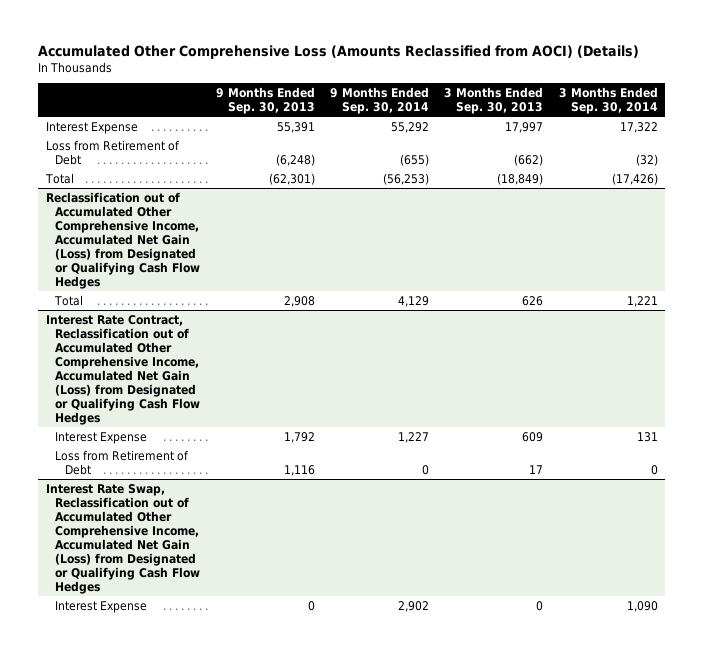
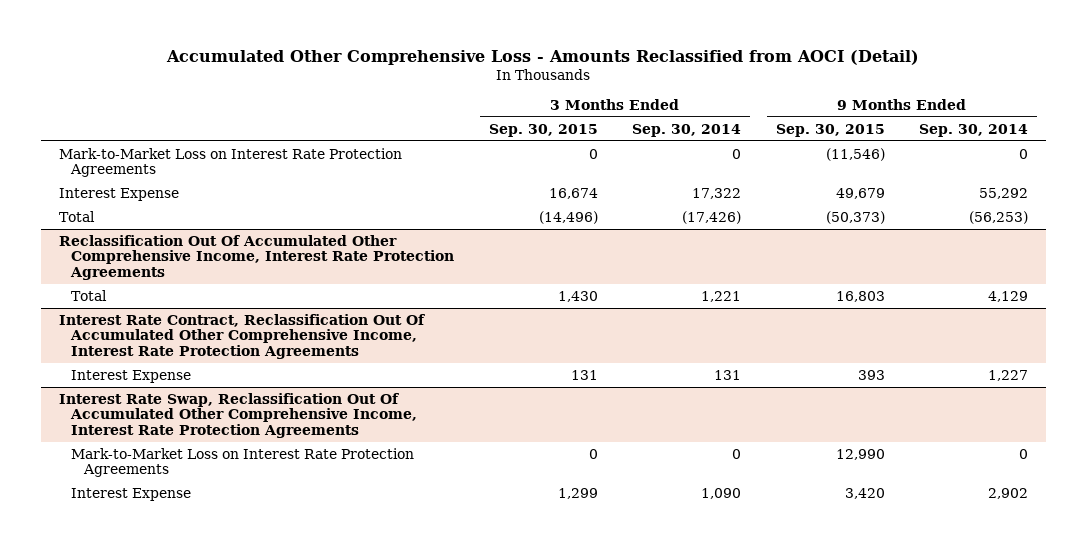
[38,45,640,60] Accumulated Other Comprehensive Loss (Amounts Reclassified from AOCI) (Details) -> [166,49,920,65] Accumulated Other Comprehensive Loss - Amounts Reclassified from AOCI (Detail)
[215,86,315,114] 9 Months Ended Sep. 30, 2013 -> none
[444,86,544,114] 3 Months Ended Sep. 30, 2013 -> none
none -> [488,123,598,137] Sep. 30, 2015
none -> [775,123,885,137] Sep. 30, 2015
none -> [58,147,402,178] Mark-to-Market Loss on Interest Rate Protection Agreements
[45,139,180,165] Loss from Retirement of Debt -> none
[45,191,201,289] Reclassification out of Accumulated Other Comprehensive Income, Accumulated Net Gain (Loss) from Designated or Qualifying Cash Flow Hedges -> none
none -> [58,234,455,281] Reclassification Out Of Accumulated Other Comprehensive Income, Interest Rate Protection Agreements
[45,314,201,425] Interest Rate Contract, Reclassification out of Accumulated Other Comprehensive Income, Accumulated Net Gain (Loss) from Designated or Qualifying Cash Flow Hedges -> none
none -> [58,313,425,360] Interest Rate Contract, Reclassification Out Of Accumulated Other Comprehensive Income, Interest Rate Protection Agreements
[55,449,190,475] Loss from Retirement of Debt -> none
[45,483,201,594] Interest Rate Swap, Reclassification out of Accumulated Other Comprehensive Income, Accumulated Net Gain (Loss) from Designated or Qualifying Cash Flow Hedges -> none
none -> [58,392,418,439] Interest Rate Swap, Reclassification Out Of Accumulated Other Comprehensive Income, Interest Rate Protection Agreements
none -> [71,447,415,478] Mark-to-Market Loss on Interest Rate Protection Agreements

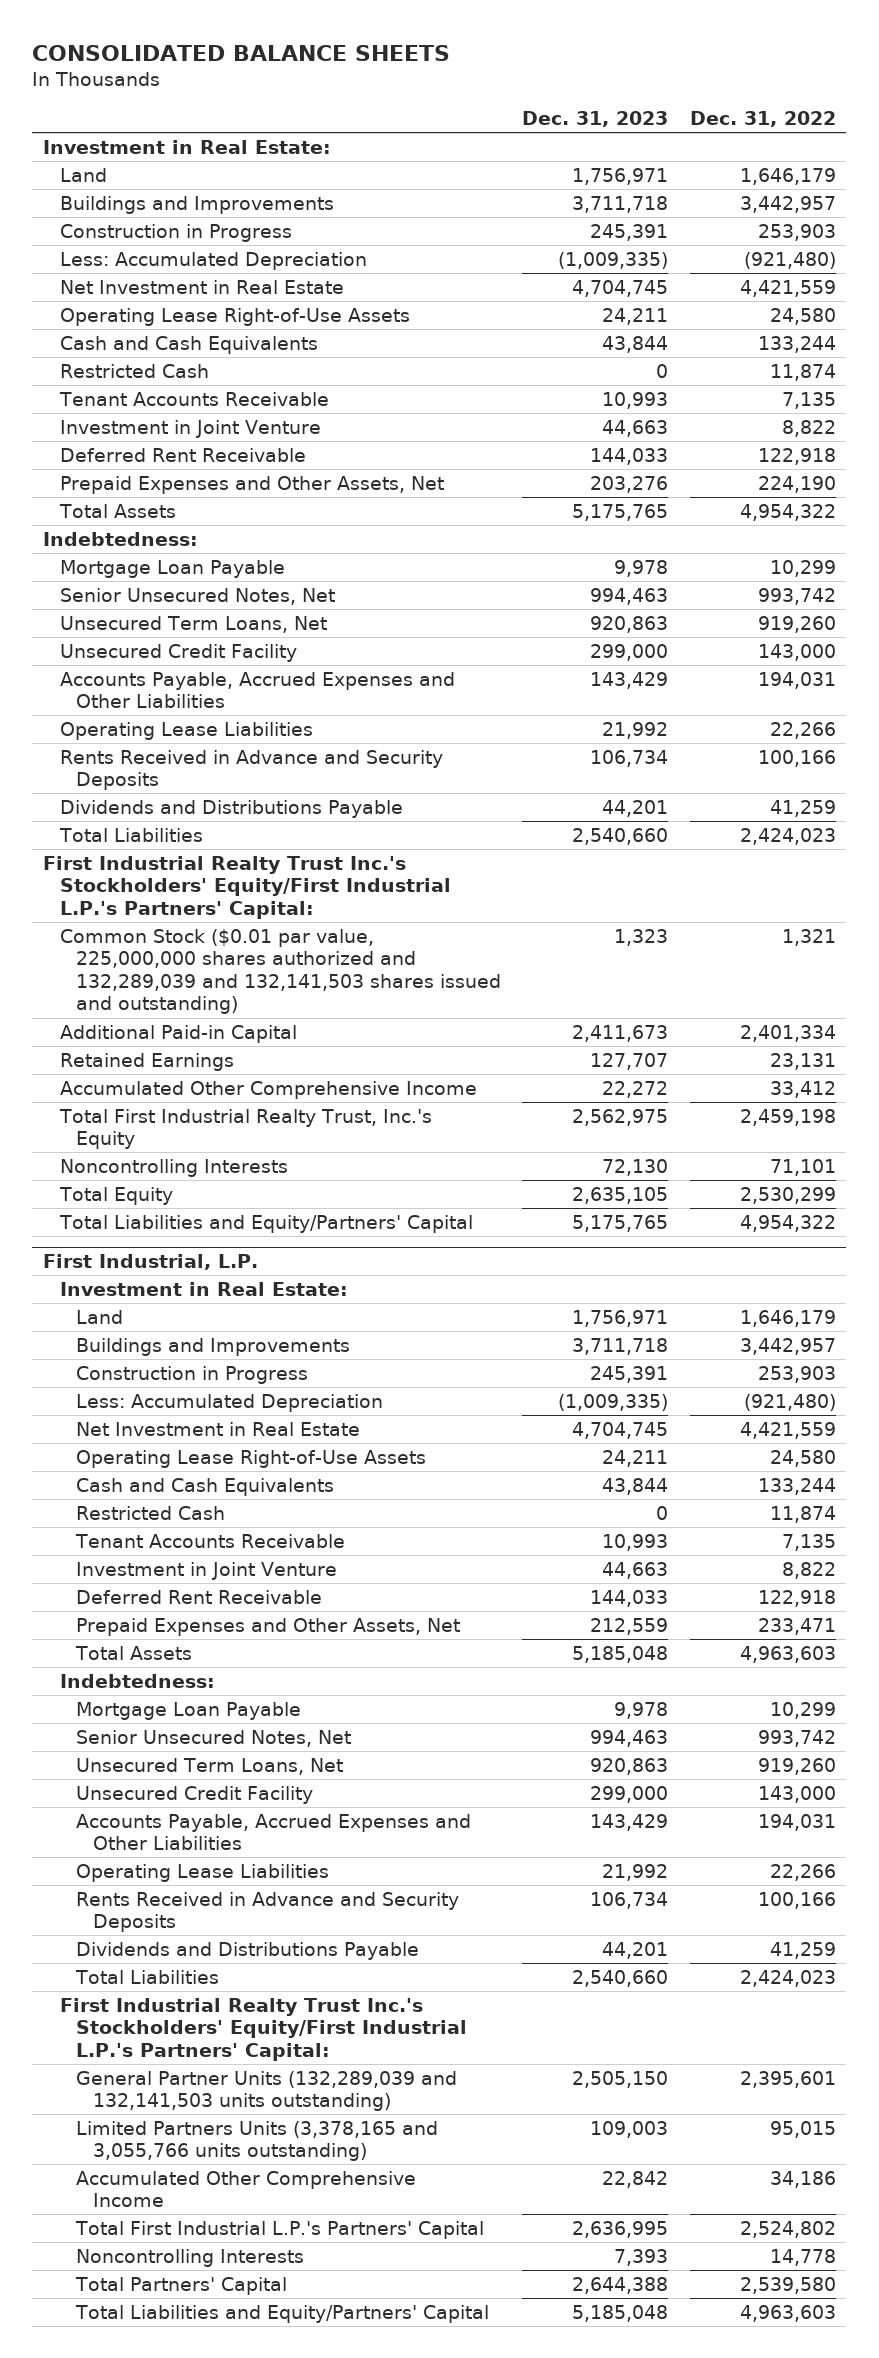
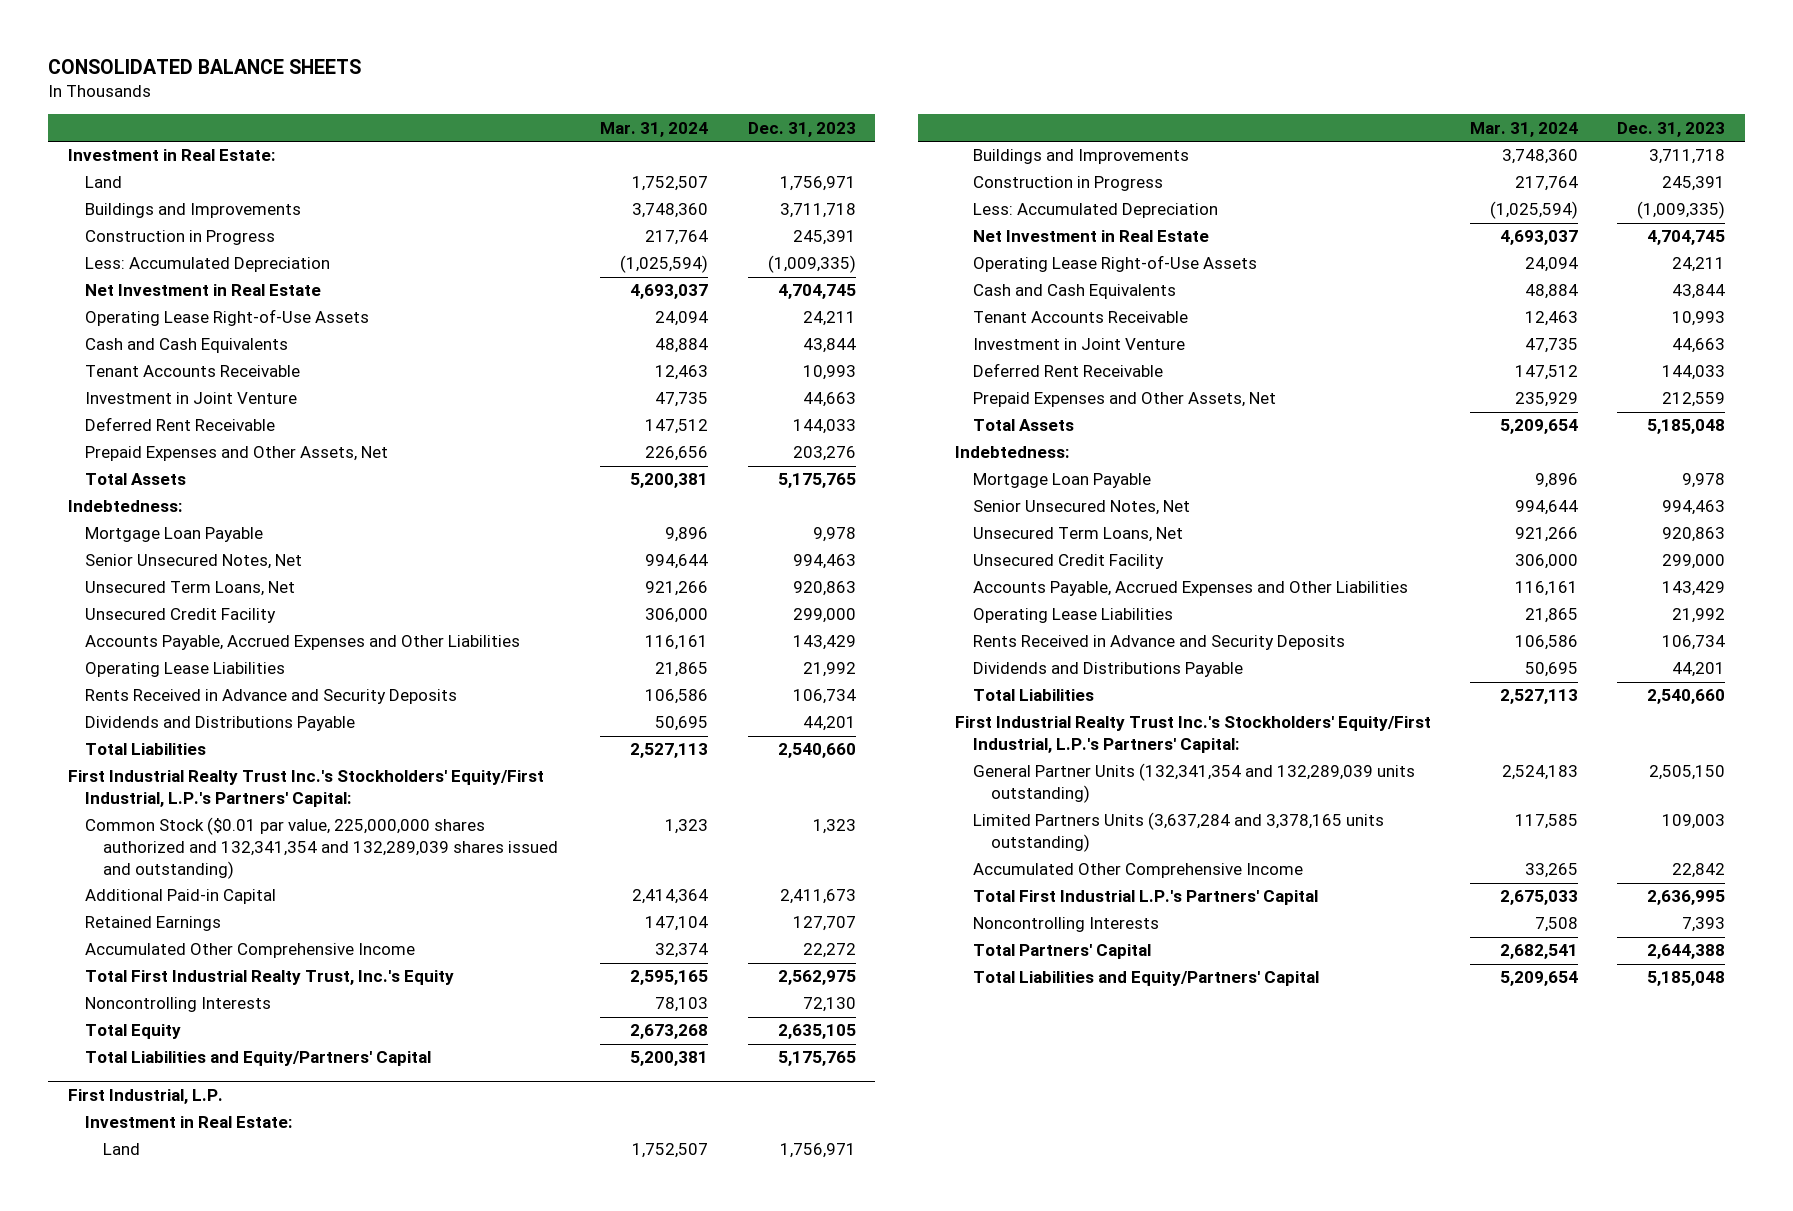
[689,111,836,128] Dec. 31, 2022 -> none
none -> [600,121,709,137] Mar. 31, 2024
[59,363,209,378] Restricted Cash -> none
[43,855,451,919] First Industrial Realty Trust Inc.'s Stockholders' Equity/First Industrial L.P.'s Partners' Capital: -> [67,770,544,808] First Industrial Realty Trust Inc.'s Stockholders' Equity/First Industrial, L.P.'s Partners' Capital:
[59,928,502,1015] Common Stock ($0.01 par value, 225,000,000 shares authorized and 132,289,039 and 132,141,503 shares issued and outstanding) -> [85,817,559,879] Common Stock ($0.01 par value, 225,000,000 shares authorized and 132,341,354 and 132,289,039 shares issued and outstanding)
[76,1505,226,1520] Restricted Cash -> none
[59,1997,468,2061] First Industrial Realty Trust Inc.'s Stockholders' Equity/First Industrial L.P.'s Partners' Capital: -> [955,716,1432,754] First Industrial Realty Trust Inc.'s Stockholders' Equity/First Industrial, L.P.'s Partners' Capital:
[76,2070,458,2112] General Partner Units (132,289,039 and 132,141,503 units outstanding) -> [972,763,1415,804] General Partner Units (132,341,354 and 132,289,039 units outstanding)
[76,2120,439,2162] Limited Partners Units (3,378,165 and 3,055,766 units outstanding) -> [972,812,1384,853] Limited Partners Units (3,637,284 and 3,378,165 units outstanding)

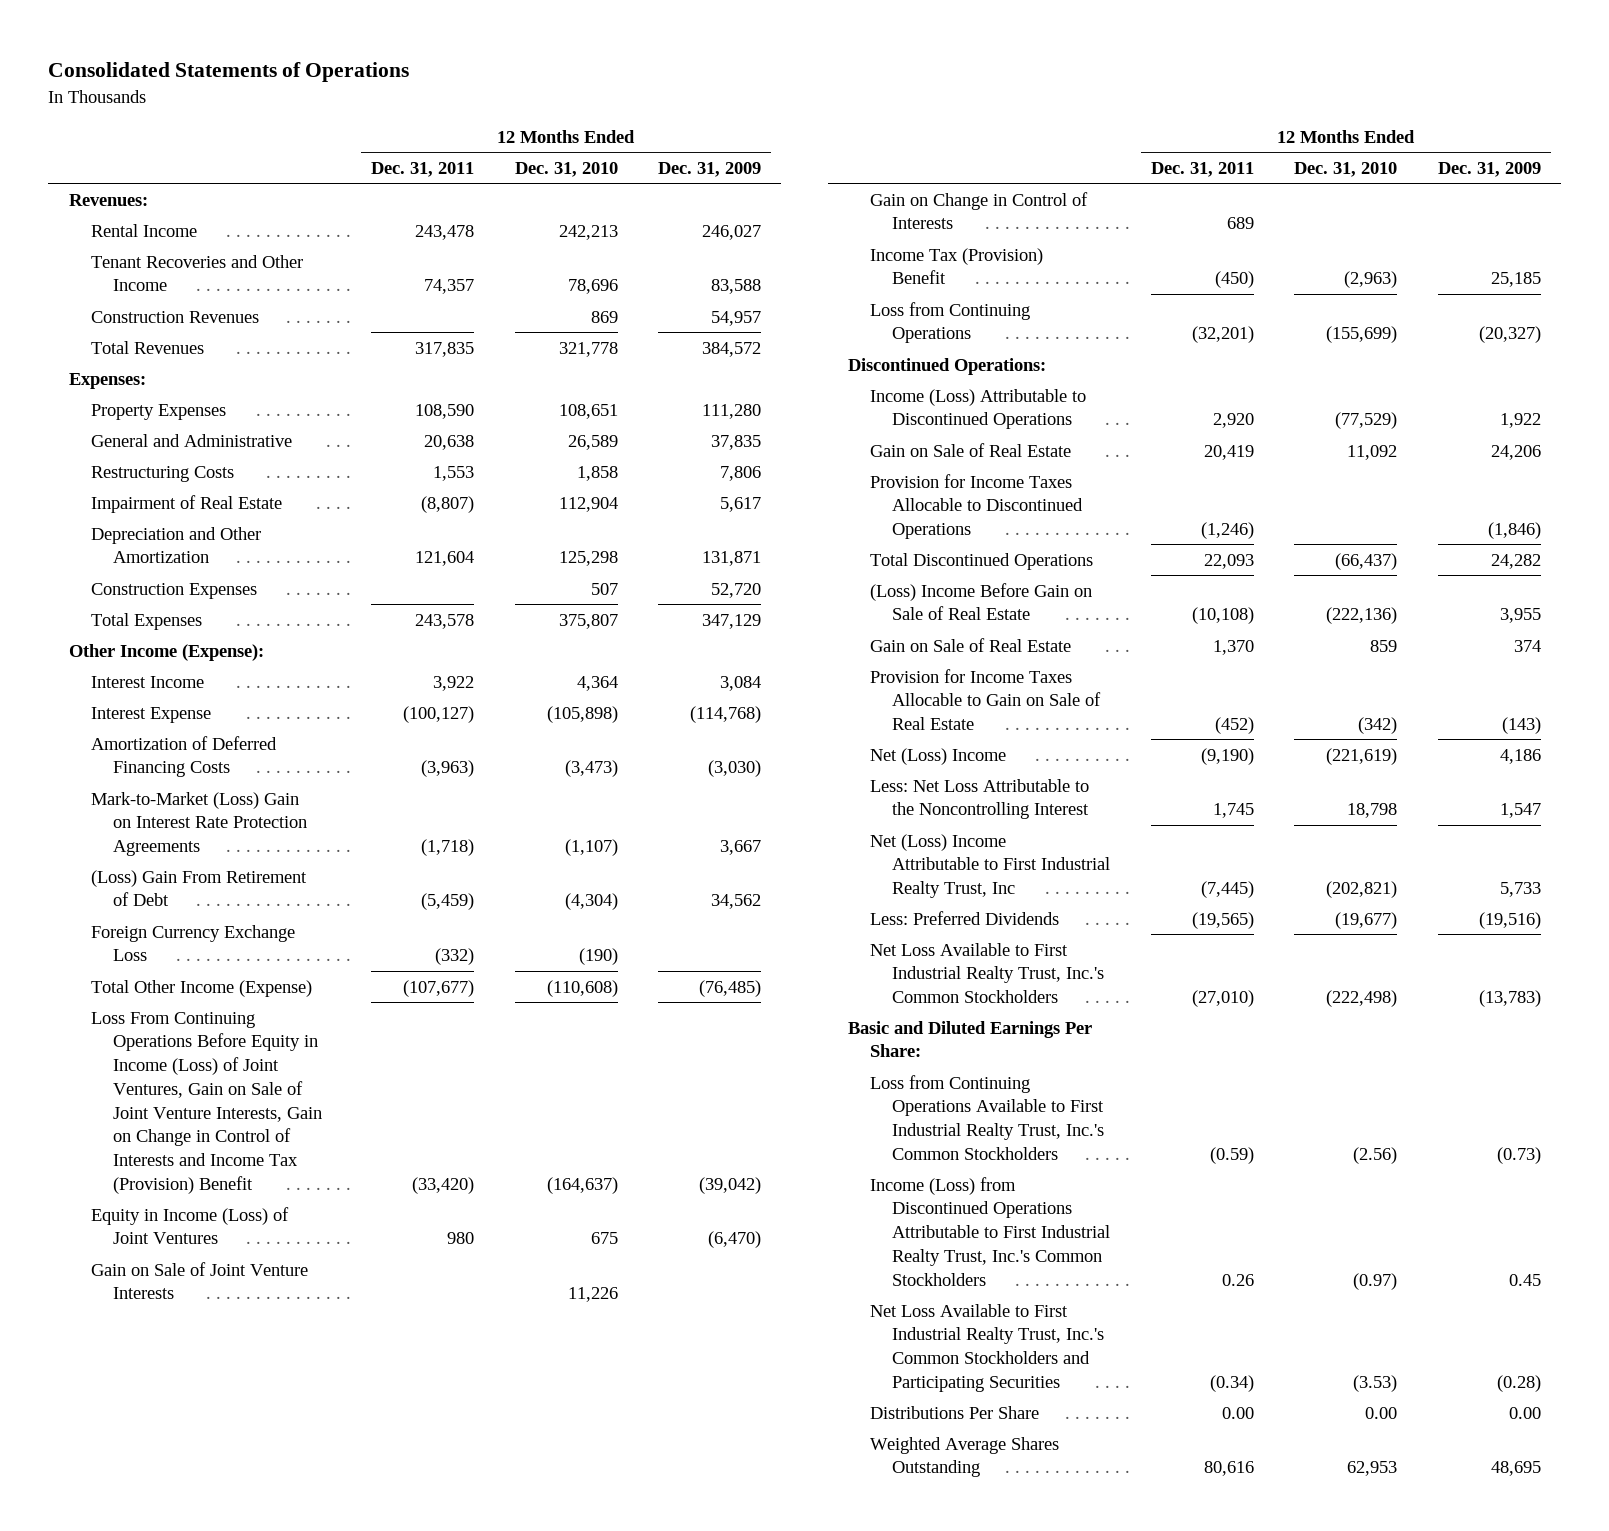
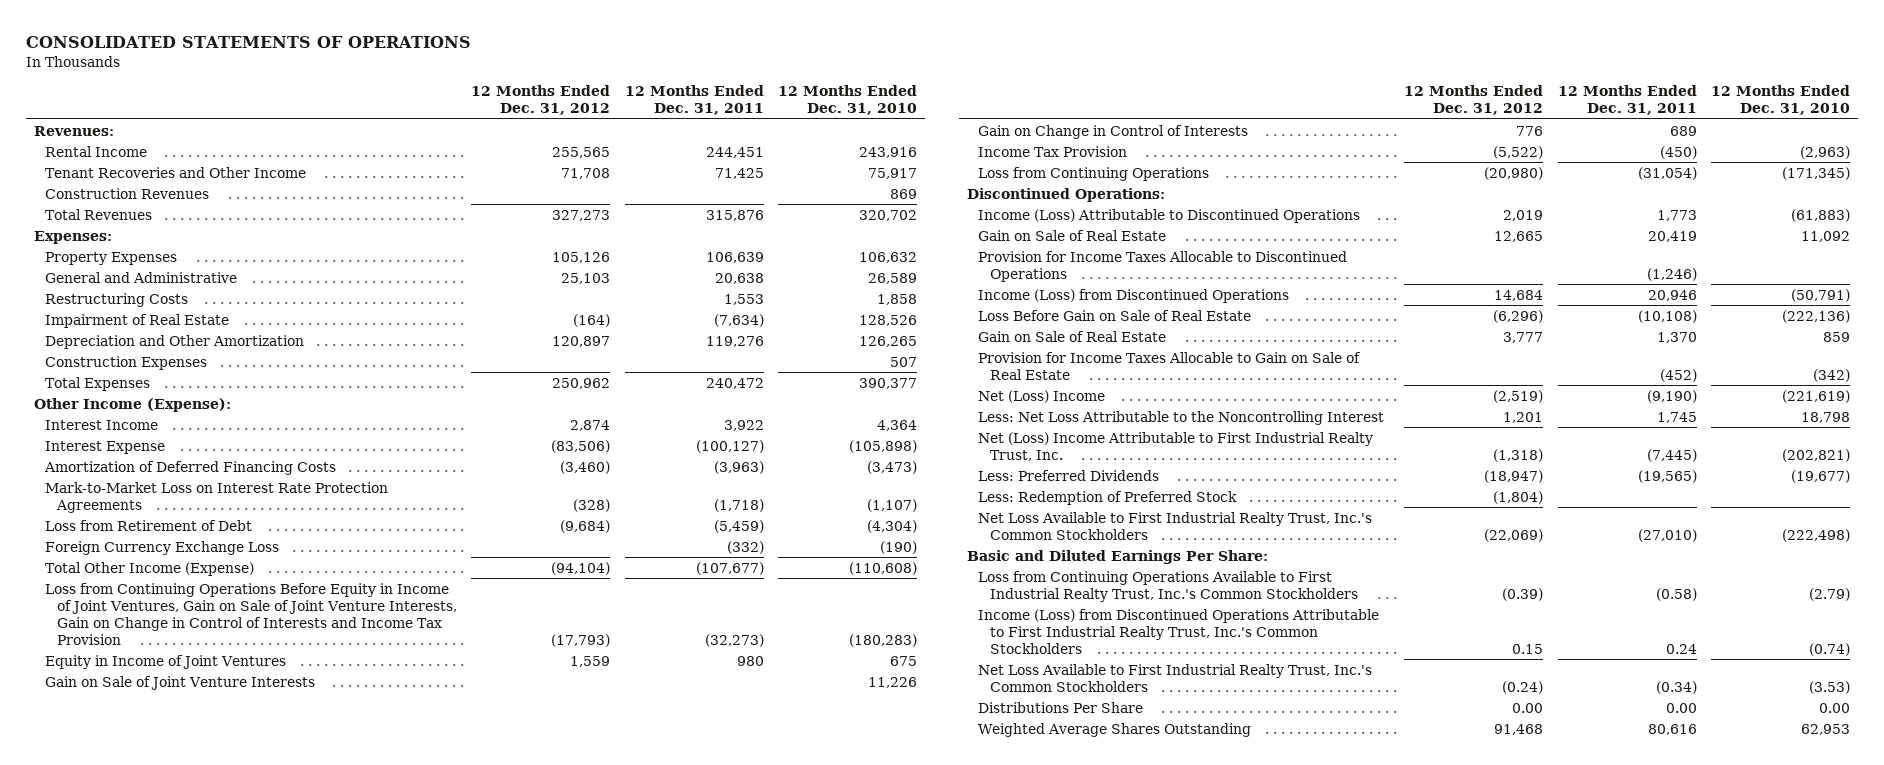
[48,62,410,83] Consolidated Statements of Operations -> [26,36,472,49] CONSOLIDATED STATEMENTS OF OPERATIONS
[658,161,762,177] Dec. 31, 2009 -> none
none -> [471,85,611,116] 12 Months Ended Dec. 31, 2012
[415,224,475,240] 243,478 -> [705,146,764,158] 244,451
[558,224,618,240] 242,213 -> [859,146,918,158] 243,916
[424,279,475,295] 74,357 -> [714,167,764,179] 71,425
[567,279,618,295] 78,696 -> [868,167,918,179] 75,917
[415,341,475,357] 317,835 -> [705,209,764,221] 315,876
[558,341,618,357] 321,778 -> [859,209,918,221] 320,702
[415,403,475,419] 108,590 -> [705,251,764,263] 106,639
[558,403,618,419] 108,651 -> [859,251,918,263] 106,632
[421,495,475,513] (8,807) -> [713,313,764,327] (7,634)
[558,496,618,512] 112,904 -> [859,314,918,326] 128,526
[415,551,475,567] 121,604 -> [705,335,764,347] 119,276
[558,551,618,567] 125,298 -> [859,335,918,347] 126,265
[415,613,475,629] 243,578 -> [705,377,764,389] 240,472
[558,613,618,629] 375,807 -> [859,377,918,389] 390,377
[90,791,307,857] Mark-to-Market (Loss) Gain on Interest Rate Protection Agreements -> [45,481,389,513] Mark-to-Market Loss on Interest Rate Protection Agreements
[90,869,307,907] (Loss) Gain From Retirement of Debt -> [45,519,253,531] Loss from Retirement of Debt
[90,1011,322,1194] Loss From Continuing Operations Before Equity in Income (Loss) of Joint Ventures, Gain on Sale of Joint Venture Interests, Gain on Change in Control of Interests and Income Tax (Provision) Benefit -> [45,582,457,645] Loss from Continuing Operations Before Equity in Income of Joint Ventures, Gain on Sale of Joint Venture Interests, Gain on Change in Control of Interests and Income Tax Provision
[412,1176,475,1194] (33,420) -> [704,633,764,647] (32,273)
[546,1176,618,1194] (164,637) -> [849,633,918,647] (180,283)
[90,1206,289,1245] Equity in Income (Loss) of Joint Ventures -> [45,654,287,669] Equity in Income of Joint Ventures
[870,247,1044,285] Income Tax (Provision) Benefit -> [978,145,1128,157] Income Tax Provision
[1191,326,1254,344] (32,201) -> [1637,166,1697,180] (31,054)
[1326,326,1398,344] (155,699) -> [1782,166,1851,180] (171,345)
[1212,413,1254,429] 2,920 -> [1656,209,1697,221] 1,773
[1335,412,1398,430] (77,529) -> [1791,208,1851,222] (61,883)
[870,552,1094,570] Total Discontinued Operations -> [978,288,1290,303] Income (Loss) from Discontinued Operations
[1203,553,1254,569] 22,093 -> [1647,289,1697,301] 20,946
[1335,552,1398,570] (66,437) -> [1791,288,1851,302] (50,791)
[870,582,1093,621] (Loss) Income Before Gain on Sale of Real Estate -> [978,309,1252,321] Loss Before Gain on Sale of Real Estate
[870,833,1111,899] Net (Loss) Income Attributable to First Industrial Realty Trust, Inc -> [978,431,1374,461] Net (Loss) Income Attributable to First Industrial Realty Trust, Inc.
none -> [978,490,1238,505] Less: Redemption of Preferred Stock
[1209,1146,1254,1164] (0.59) -> [1655,587,1697,601] (0.58)
[1353,1146,1398,1164] (2.56) -> [1809,587,1851,601] (2.79)
[1221,1273,1254,1286] 0.26 -> [1665,643,1697,654] 0.24
[1353,1272,1398,1290] (0.97) -> [1809,642,1851,656] (0.74)
[870,1303,1105,1392] Net Loss Available to First Industrial Realty Trust, Inc.'s Common Stockholders and Participating Securities -> [978,663,1373,692] Net Loss Available to First Industrial Realty Trust, Inc.'s Common Stockholders

